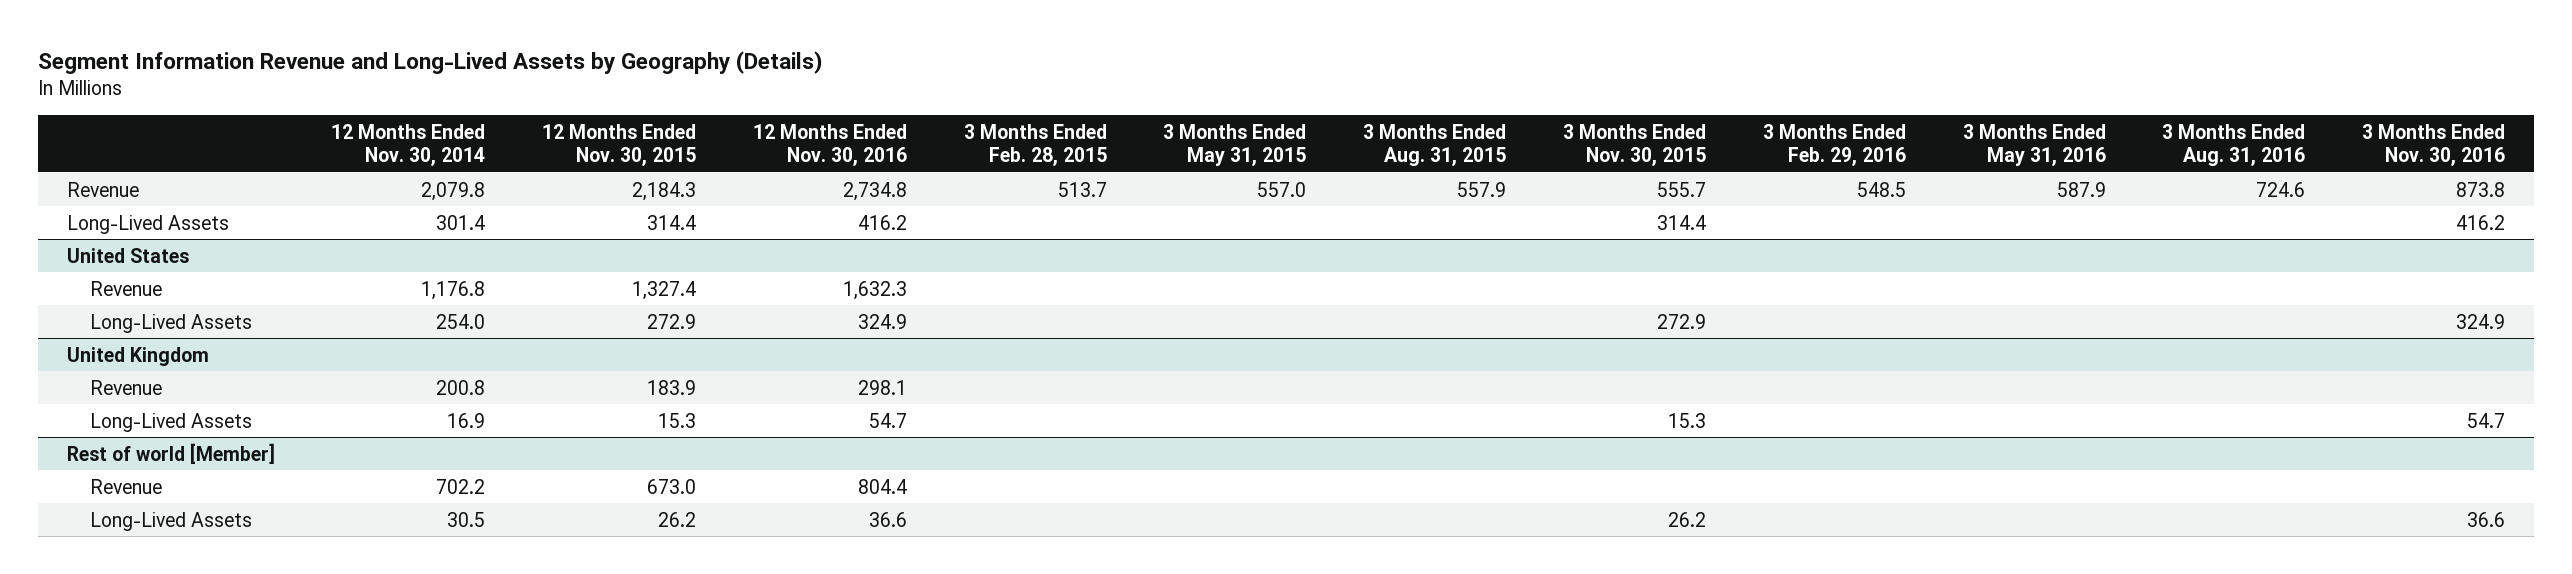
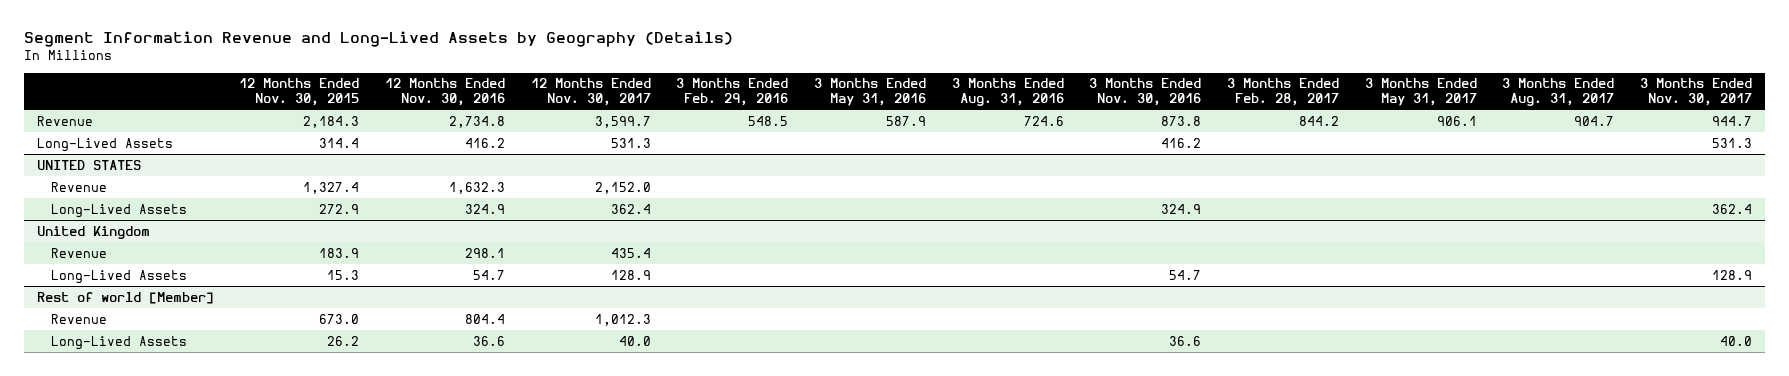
[331,123,486,167] 12 Months Ended Nov. 30, 2014 -> none
[963,123,1107,167] 3 Months Ended Feb. 28, 2015 -> none
[1163,123,1307,167] 3 Months Ended May 31, 2015 -> none
[1363,123,1507,167] 3 Months Ended Aug. 31, 2015 -> none
[1563,123,1707,167] 3 Months Ended Nov. 30, 2015 -> none
none -> [530,78,651,107] 12 Months Ended Nov. 30, 2017
none -> [1227,78,1340,107] 3 Months Ended Feb. 28, 2017
none -> [1364,78,1477,107] 3 Months Ended May 31, 2017
none -> [1502,78,1615,107] 3 Months Ended Aug. 31, 2017
none -> [1640,78,1753,107] 3 Months Ended Nov. 30, 2017
[66,247,189,263] United States -> [36,159,141,170] UNITED STATES

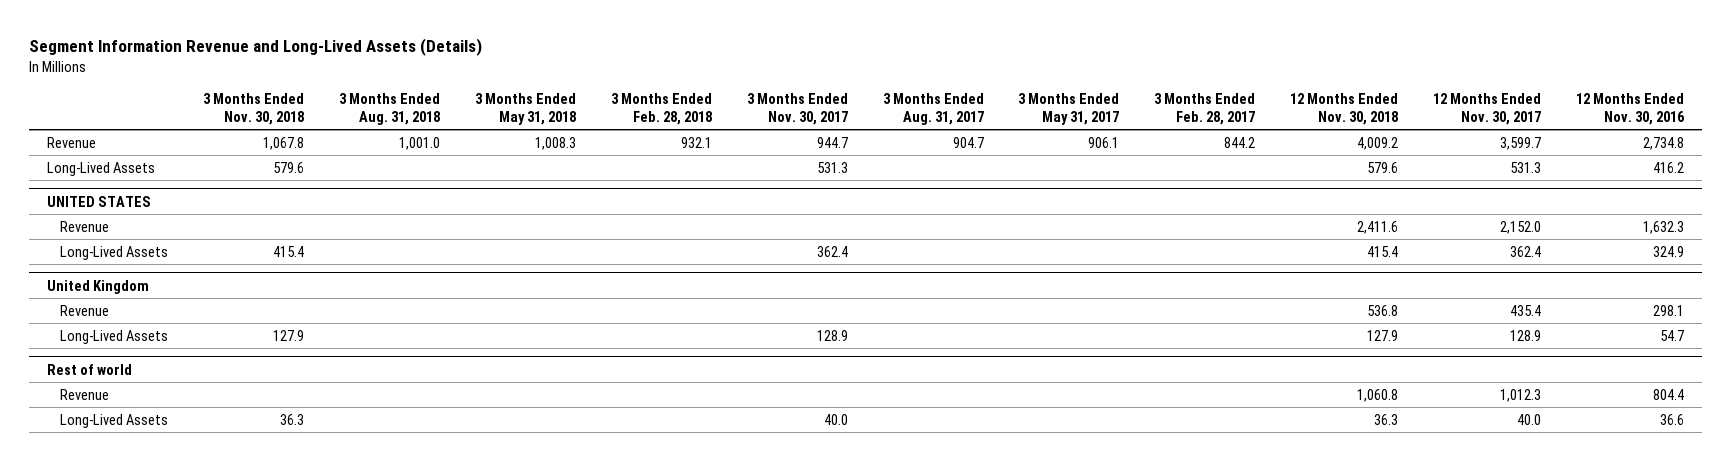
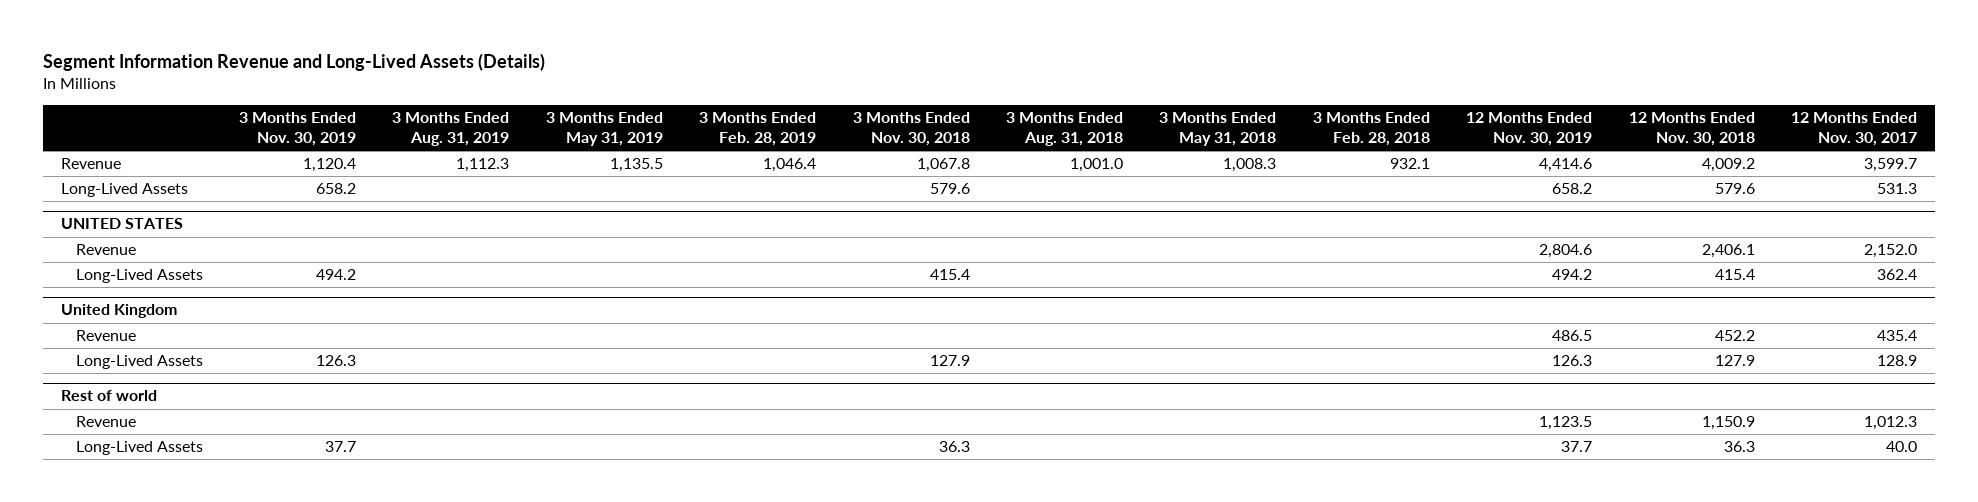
[746,92,848,125] 3 Months Ended Nov. 30, 2017 -> none
[882,92,984,125] 3 Months Ended Aug. 31, 2017 -> none
[1018,92,1120,125] 3 Months Ended May 31, 2017 -> none
[1154,92,1256,125] 3 Months Ended Feb. 28, 2017 -> none
[1576,92,1686,125] 12 Months Ended Nov. 30, 2016 -> none
none -> [238,112,356,147] 3 Months Ended Nov. 30, 2019
none -> [392,112,510,147] 3 Months Ended Aug. 31, 2019
none -> [545,112,663,147] 3 Months Ended May 31, 2019
none -> [699,112,817,147] 3 Months Ended Feb. 28, 2019
none -> [1466,112,1593,147] 12 Months Ended Nov. 30, 2019
[1357,220,1399,234] 2,411.6 -> [1701,244,1755,259] 2,406.1
[1367,304,1399,316] 536.8 -> [1714,330,1755,342] 452.2
[1357,388,1399,402] 1,060.8 -> [1701,416,1755,431] 1,150.9

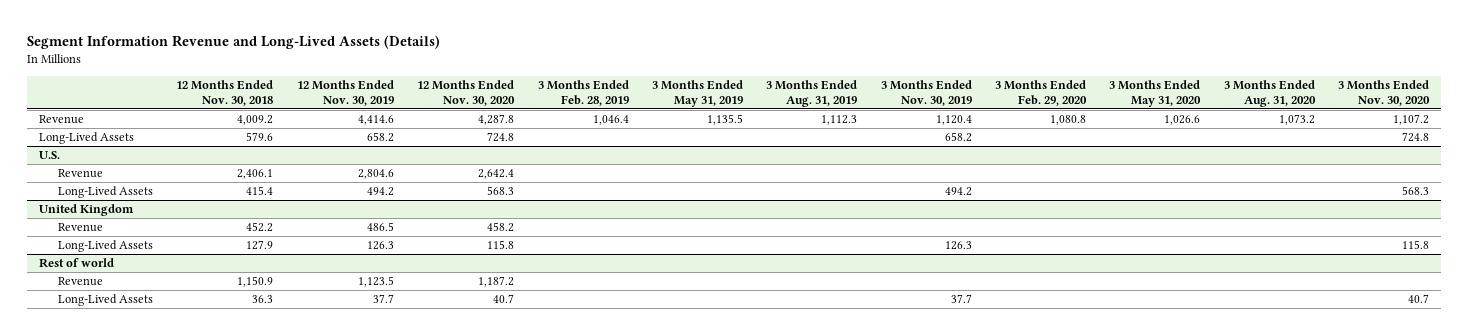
[852,112,970,147] 3 Months Ended Nov. 30, 2018 -> none
[1006,112,1124,147] 3 Months Ended Aug. 31, 2018 -> none
[1159,112,1277,147] 3 Months Ended May 31, 2018 -> none
[1312,112,1430,147] 3 Months Ended Feb. 28, 2018 -> none
[1791,112,1918,147] 12 Months Ended Nov. 30, 2017 -> none
none -> [417,80,516,106] 12 Months Ended Nov. 30, 2020
none -> [995,80,1088,106] 3 Months Ended Feb. 29, 2020
none -> [1109,80,1202,107] 3 Months Ended May 31, 2020
none -> [1223,80,1316,107] 3 Months Ended Aug. 31, 2020
none -> [1338,80,1431,106] 3 Months Ended Nov. 30, 2020
[61,218,184,230] UNITED STATES -> [38,151,60,160] U.S.

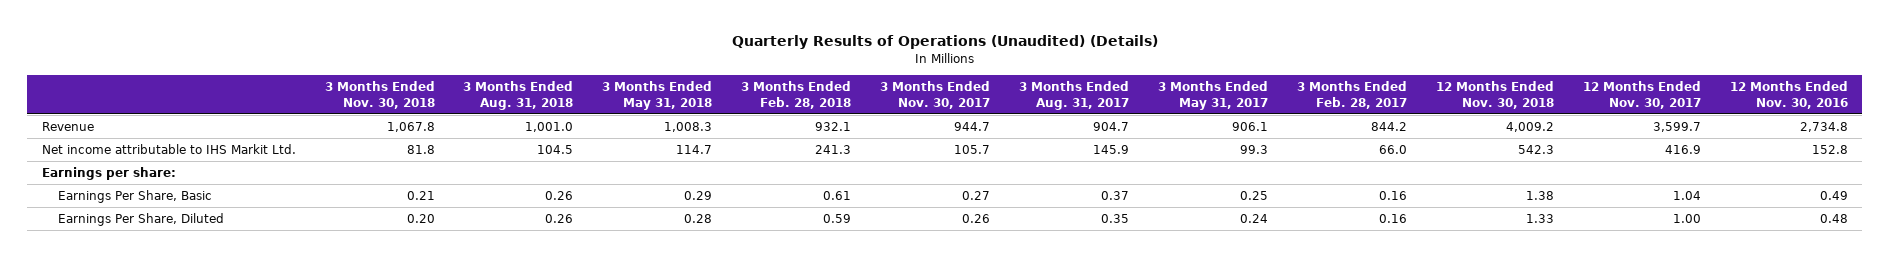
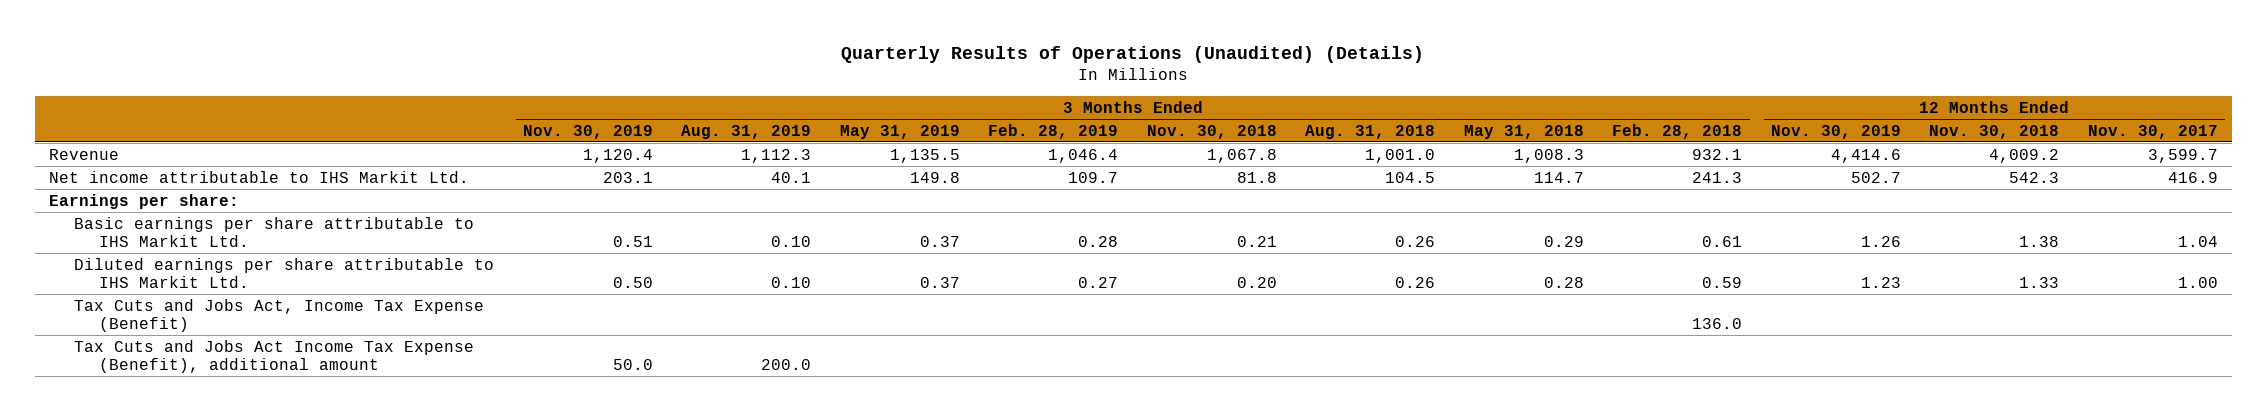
[880,80,991,109] 3 Months Ended Nov. 30, 2017 -> none
[1019,80,1130,110] 3 Months Ended Aug. 31, 2017 -> none
[1158,80,1269,110] 3 Months Ended May 31, 2017 -> none
[1296,80,1407,109] 3 Months Ended Feb. 28, 2017 -> none
[1729,80,1848,109] 12 Months Ended Nov. 30, 2016 -> none
none -> [522,124,653,139] Nov. 30, 2019
none -> [681,124,812,139] Aug. 31, 2019
none -> [839,124,960,139] May 31, 2019
none -> [988,123,1119,139] Feb. 28, 2019
none -> [1770,124,1901,139] Nov. 30, 2019
[57,189,212,203] Earnings Per Share, Basic -> [74,216,475,248] Basic earnings per share attributable to IHS Markit Ltd.
[57,212,224,226] Earnings Per Share, Diluted -> [74,257,495,289] Diluted earnings per share attributable to IHS Markit Ltd.
none -> [74,298,485,333] Tax Cuts and Jobs Act, Income Tax Expense (Benefit)
none -> [74,339,475,374] Tax Cuts and Jobs Act Income Tax Expense (Benefit), additional amount

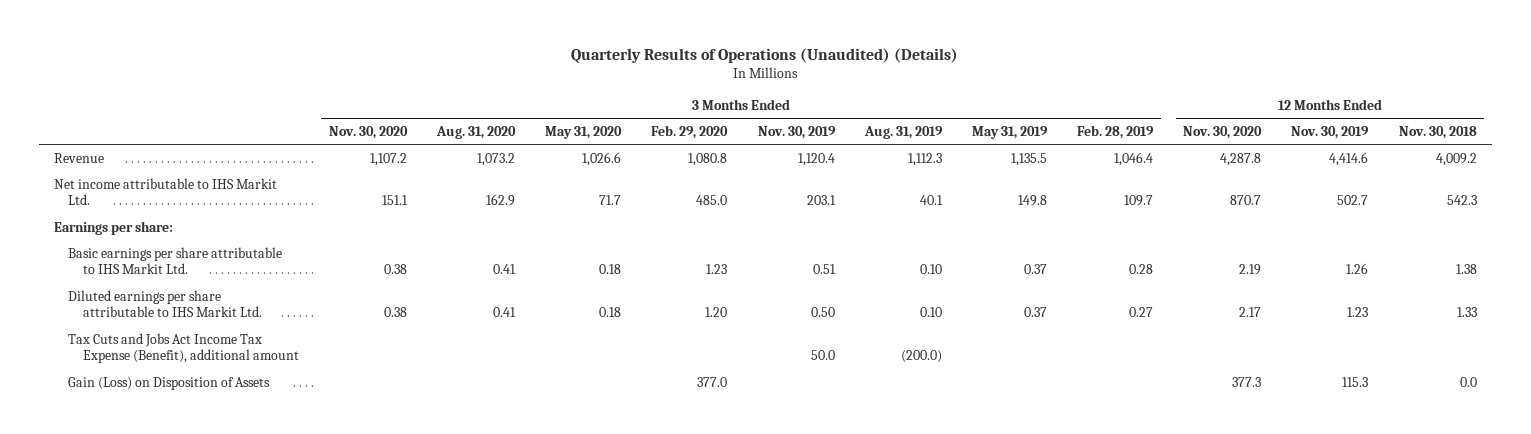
[1146,124,1277,139] Nov. 30, 2018 -> none
[1305,124,1436,139] Aug. 31, 2018 -> none
[1463,124,1584,139] May 31, 2018 -> none
[1612,123,1743,139] Feb. 28, 2018 -> none
[2088,124,2219,139] Nov. 30, 2017 -> none
none -> [328,125,408,139] Nov. 30, 2020
none -> [435,125,516,139] Aug. 31, 2020
none -> [545,125,623,139] May 31, 2020
none -> [651,124,729,139] Feb. 29, 2020
none -> [1183,125,1263,139] Nov. 30, 2020
[74,298,485,333] Tax Cuts and Jobs Act, Income Tax Expense (Benefit) -> none
[761,359,812,371] 200.0 -> [900,350,942,364] (200.0)
none -> [68,376,271,390] Gain (Loss) on Disposition of Assets

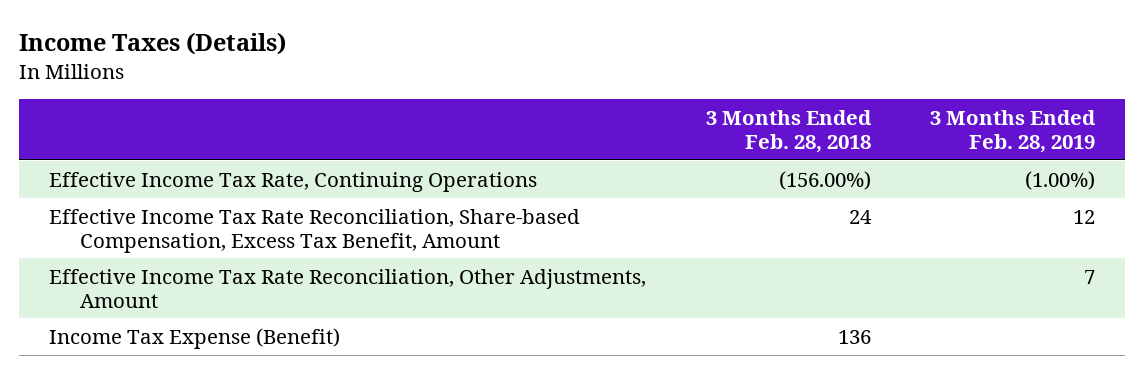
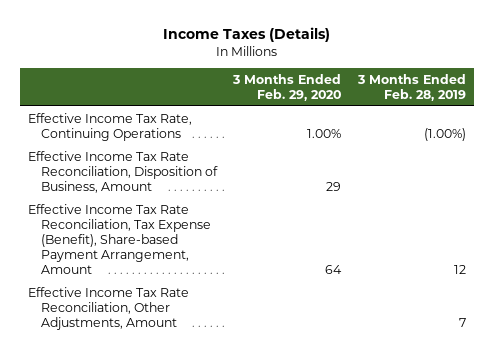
[705,109,872,153] 3 Months Ended Feb. 28, 2018 -> none
none -> [232,73,342,101] 3 Months Ended Feb. 29, 2020
none -> [28,150,219,193] Effective Income Tax Rate Reconciliation, Disposition of Business, Amount
[49,208,581,253] Effective Income Tax Rate Reconciliation, Share-based Compensation, Excess Tax Benefit, Amount -> [28,203,212,275] Effective Income Tax Rate Reconciliation, Tax Expense (Benefit), Share-based Payment Arrangement, Amount
[49,327,341,349] Income Tax Expense (Benefit) -> none

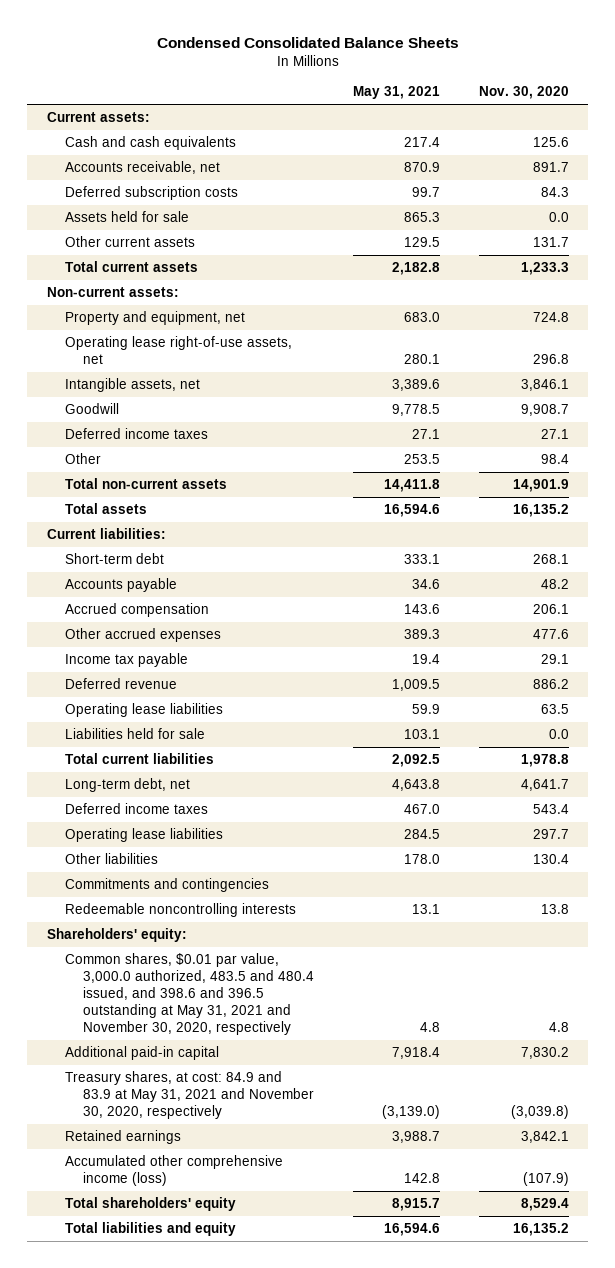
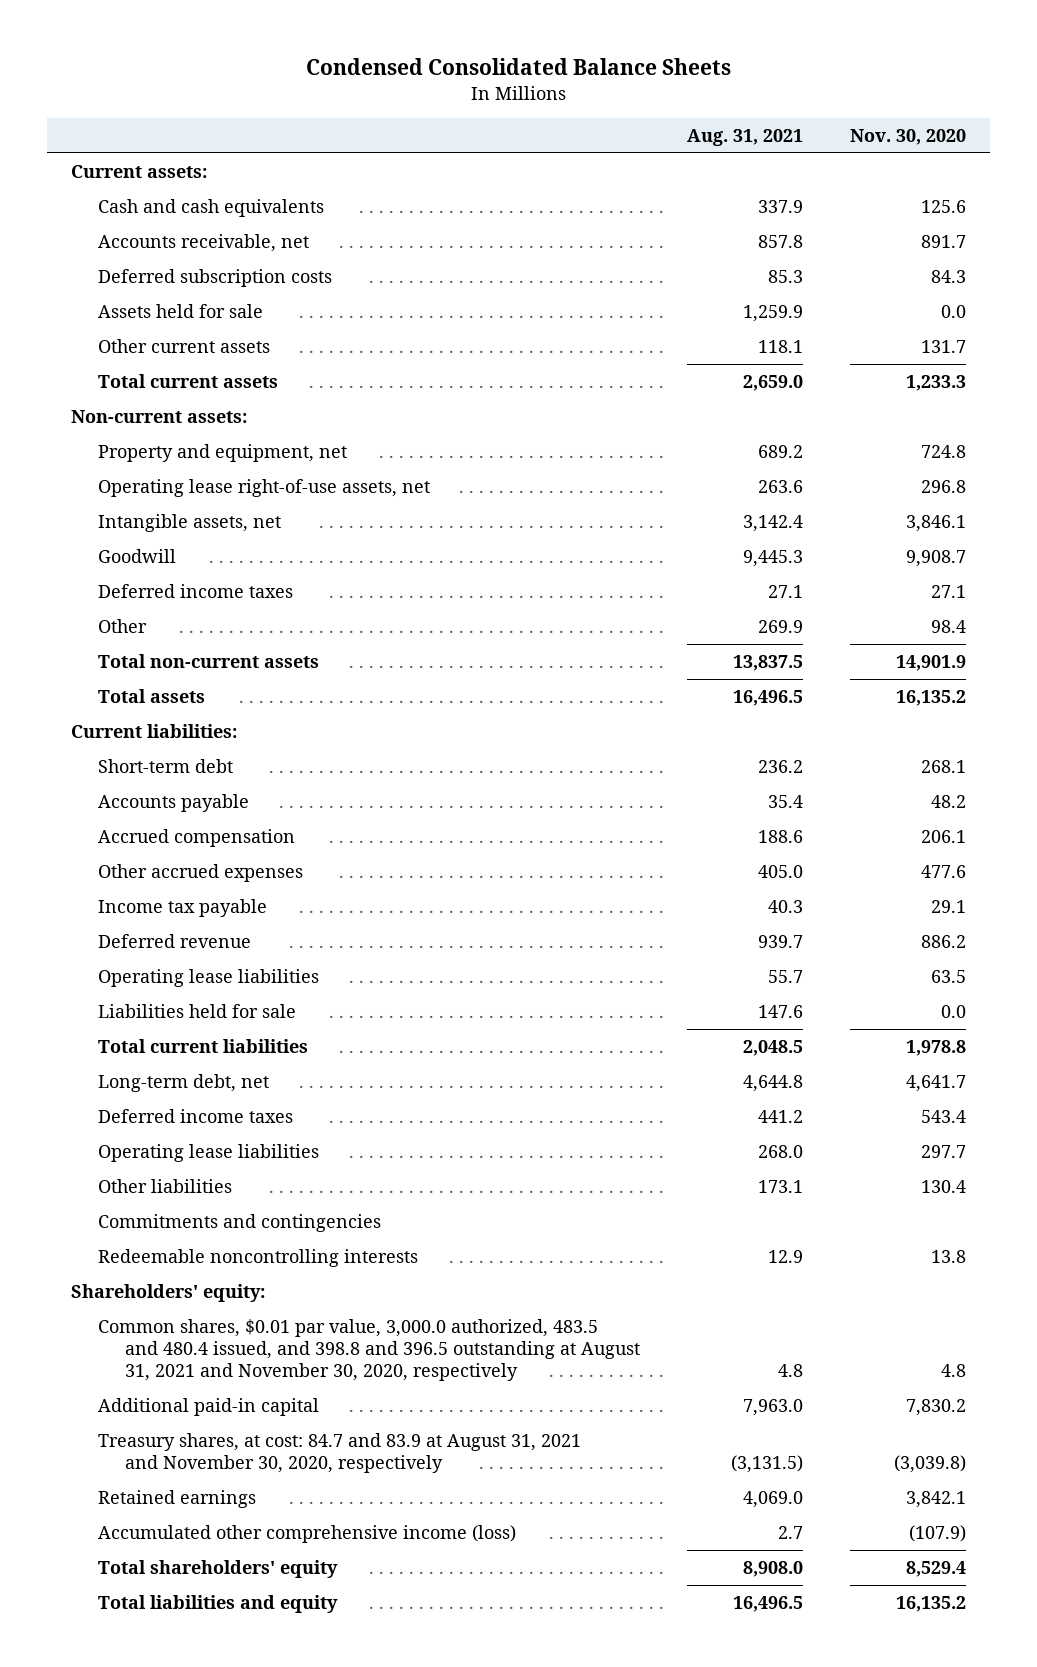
[352,86,440,100] May 31, 2021 -> none
none -> [687,128,804,146] Aug. 31, 2021
[64,953,315,1035] Common shares, $0.01 par value, 3,000.0 authorized, 483.5 and 480.4 issued, and 398.6 and 396.5 outstanding at May 31, 2021 and November 30, 2020, respectively -> [98,1319,641,1381] Common shares, $0.01 par value, 3,000.0 authorized, 483.5 and 480.4 issued, and 398.8 and 396.5 outstanding at August 31, 2021 and November 30, 2020, respectively
[64,1071,315,1120] Treasury shares, at cost: 84.9 and 83.9 at May 31, 2021 and November 30, 2020, respectively -> [98,1433,582,1473] Treasury shares, at cost: 84.7 and 83.9 at August 31, 2021 and November 30, 2020, respectively

